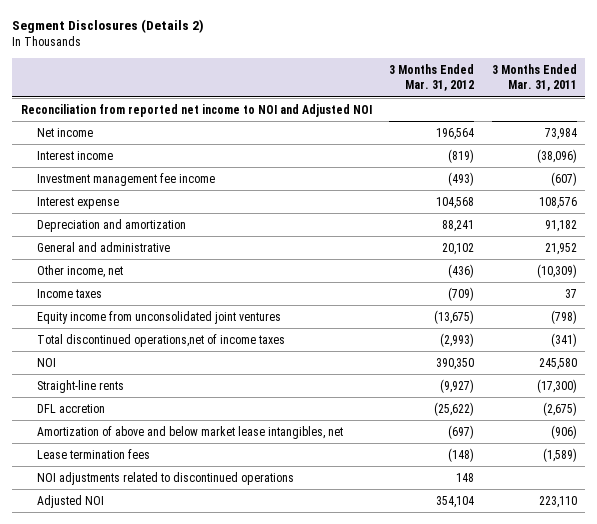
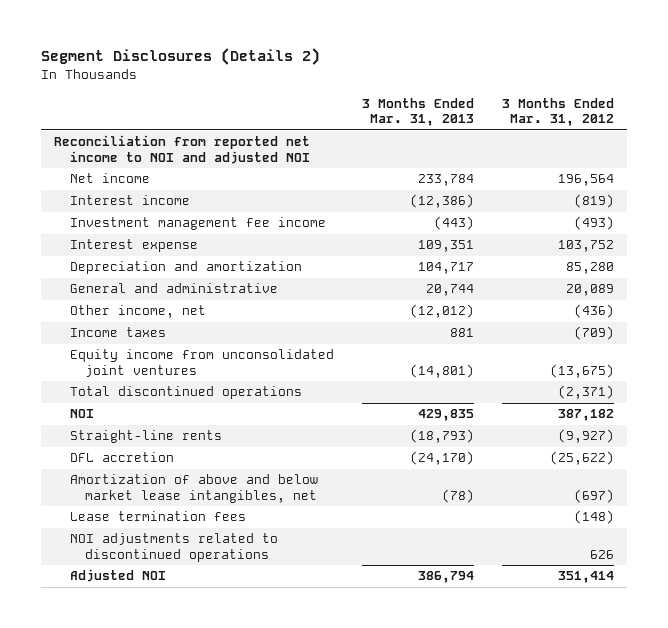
[491,64,577,92] 3 Months Ended Mar. 31, 2011 -> none
none -> [361,97,474,127] 3 Months Ended Mar. 31, 2013
[20,103,372,117] Reconciliation from reported net income to NOI and Adjusted NOI -> [54,135,311,165] Reconciliation from reported net income to NOI and adjusted NOI
[436,196,475,209] 104,568 -> [557,240,614,253] 103,752
[442,219,475,232] 88,241 -> [565,262,614,275] 85,280
[442,242,475,255] 20,102 -> [565,284,614,297] 20,089
[37,333,286,347] Total discontinued operations,net of income taxes -> [69,386,302,400] Total discontinued operations
[440,332,475,347] (2,993) -> [557,385,614,400] (2,371)
[436,357,475,370] 390,350 -> [557,409,614,422] 387,182
[456,472,475,482] 148 -> [589,550,614,560] 626
[436,495,475,508] 354,104 -> [557,571,614,584] 351,414

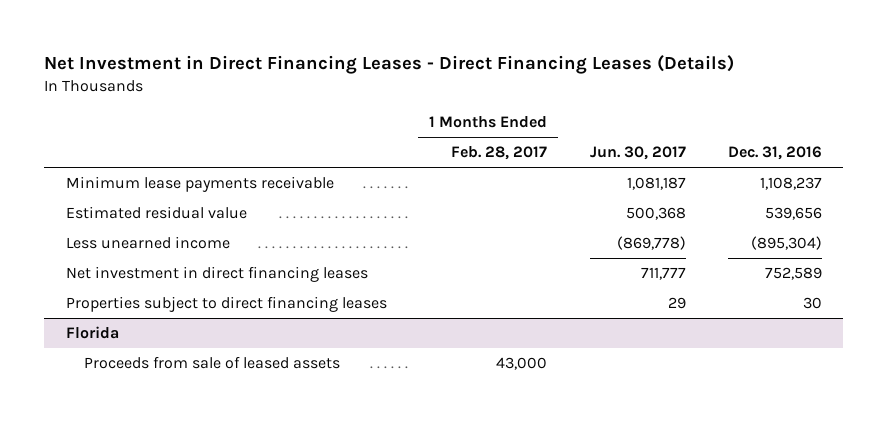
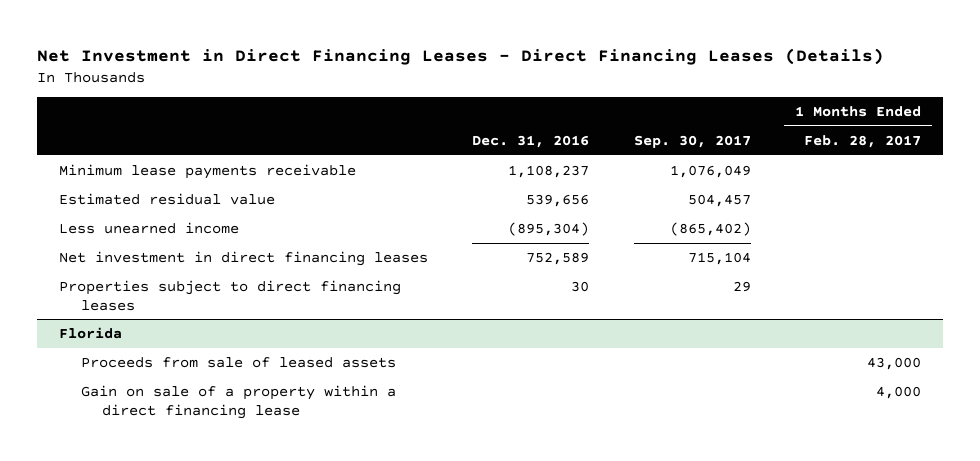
[589,146,686,161] Jun. 30, 2017 -> none
none -> [633,134,751,148] Sep. 30, 2017
none -> [80,384,396,419] Gain on sale of a property within a direct financing lease

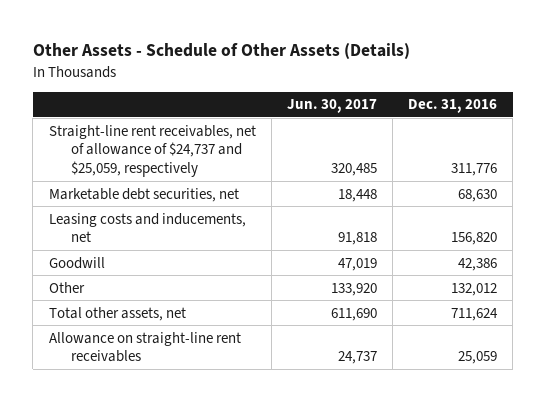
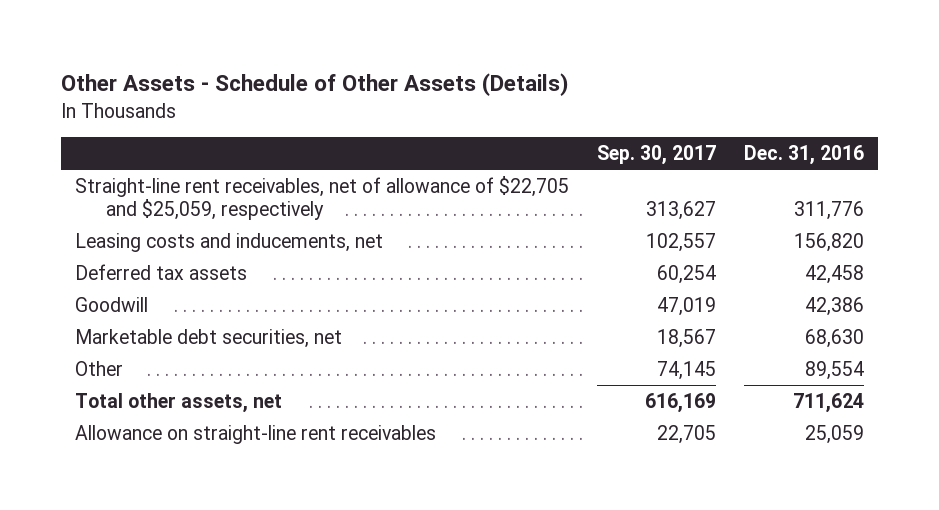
[286,99,377,114] Jun. 30, 2017 -> none
none -> [597,145,717,166] Sep. 30, 2017
[48,124,256,178] Straight-line rent receivables, net of allowance of $24,737 and $25,059, respectively -> [75,175,570,220] Straight-line rent receivables, net of allowance of $22,705 and $25,059, respectively
none -> [75,263,248,280] Deferred tax assets
[48,187,239,202] Marketable debt securities, net -> [75,328,343,348] Marketable debt securities, net
[451,282,498,296] 132,012 -> [805,360,865,380] 89,554

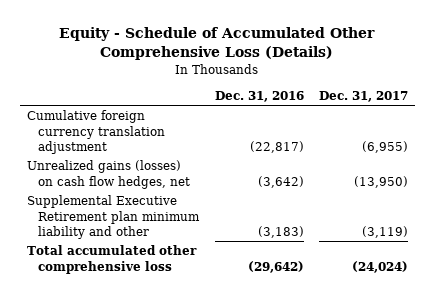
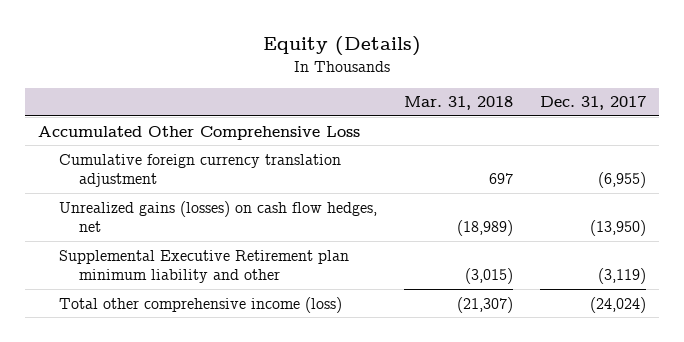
[59,27,376,61] Equity - Schedule of Accumulated Other Comprehensive Loss (Details) -> [263,35,422,56] Equity (Details)
[214,91,304,103] Dec. 31, 2016 -> none
none -> [403,96,513,111] Mar. 31, 2018
none -> [38,125,361,140] Accumulated Other Comprehensive Loss
[27,245,198,274] Total accumulated other comprehensive loss -> [58,296,342,313] Total other comprehensive income (loss)

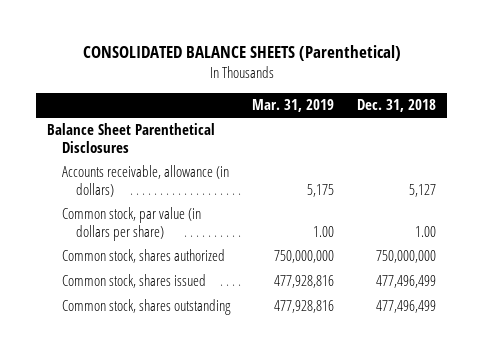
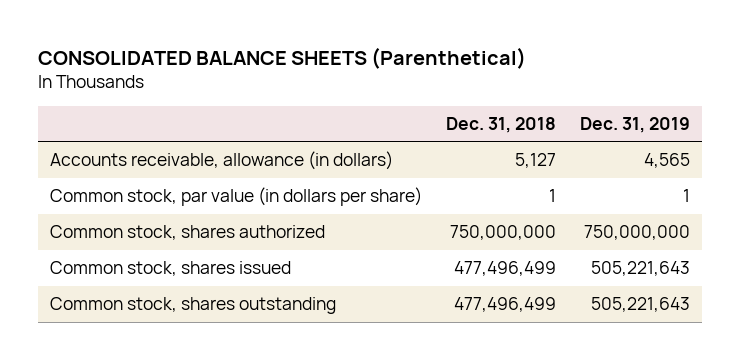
[252,99,335,113] Mar. 31, 2019 -> none
none -> [580,117,691,134] Dec. 31, 2019
[47,123,216,153] Balance Sheet Parenthetical Disclosures -> none
[414,225,436,237] 1.00 -> [549,189,557,203] 1

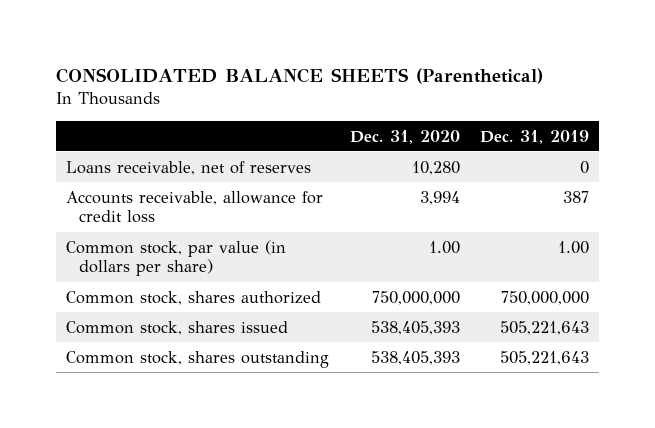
[446,117,557,134] Dec. 31, 2018 -> none
none -> [349,129,460,144] Dec. 31, 2020
[49,151,393,171] Accounts receivable, allowance (in dollars) -> none
none -> [66,160,312,175] Loans receivable, net of reserves
none -> [66,190,324,224] Accounts receivable, allowance for credit loss
[683,189,691,203] 1 -> [558,240,590,254] 1.00

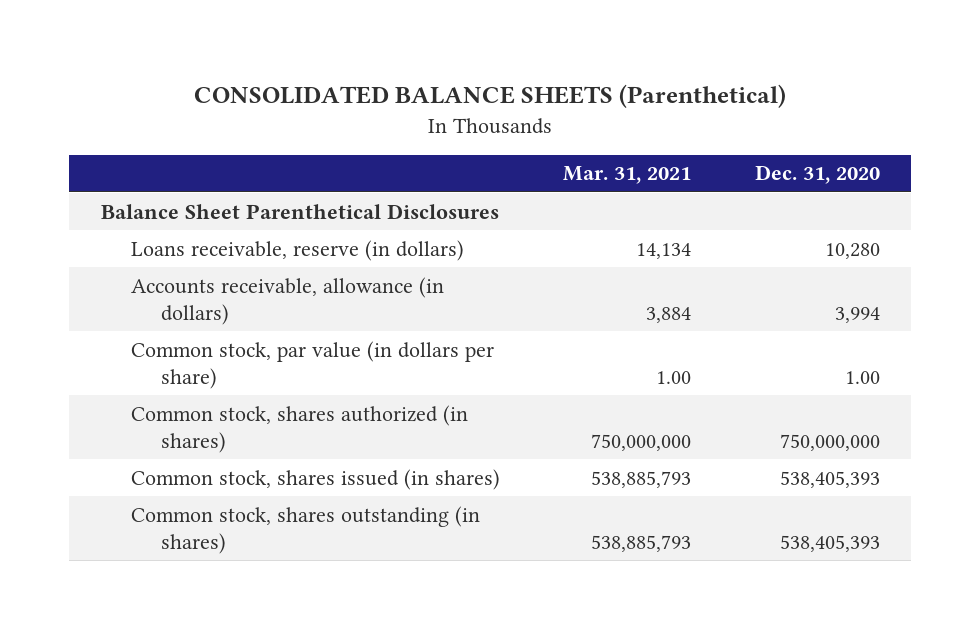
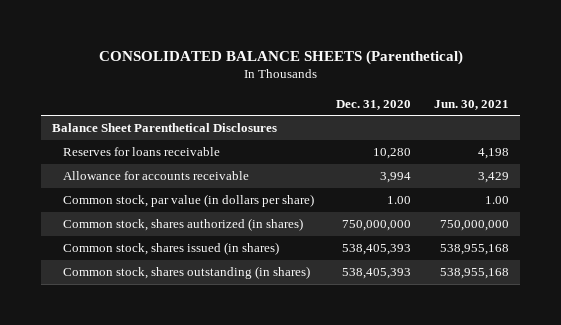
[563,166,692,185] Mar. 31, 2021 -> none
none -> [433,99,509,110] Jun. 30, 2021
[131,239,465,261] Loans receivable, reserve (in dollars) -> [62,147,220,157] Reserves for loans receivable
[131,276,445,325] Accounts receivable, allowance (in dollars) -> [62,171,249,181] Allowance for accounts receivable

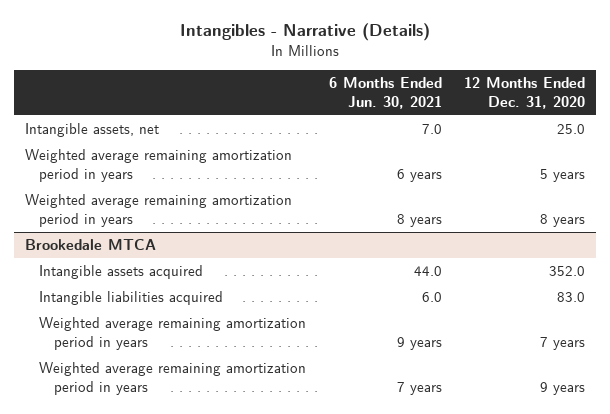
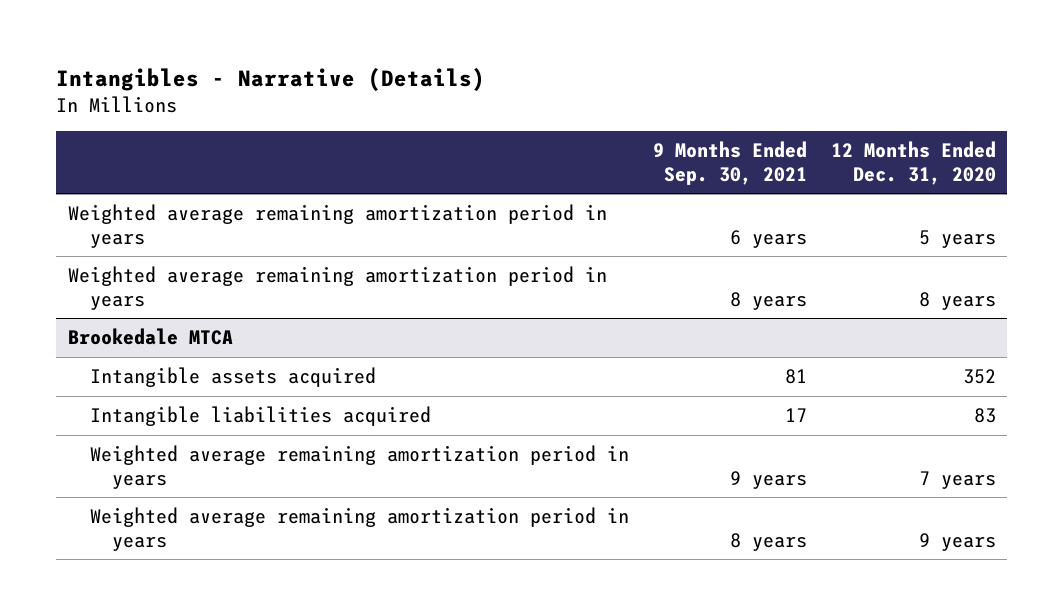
[328,77,442,109] 6 Months Ended Jun. 30, 2021 -> none
none -> [652,140,807,185] 9 Months Ended Sep. 30, 2021
[25,123,160,138] Intangible assets, net -> none
[549,266,586,277] 352.0 -> [962,368,996,384] 352
[557,292,586,303] 83.0 -> [973,407,996,423] 83

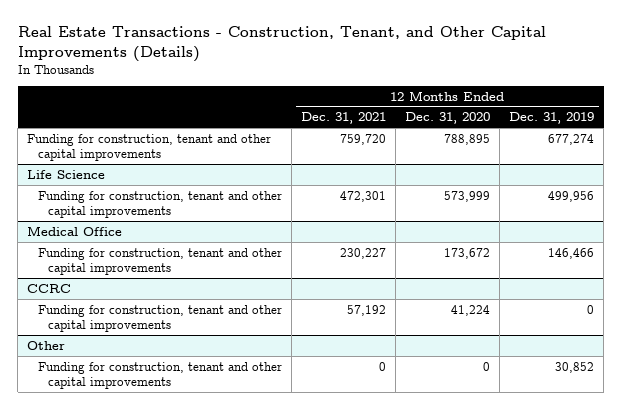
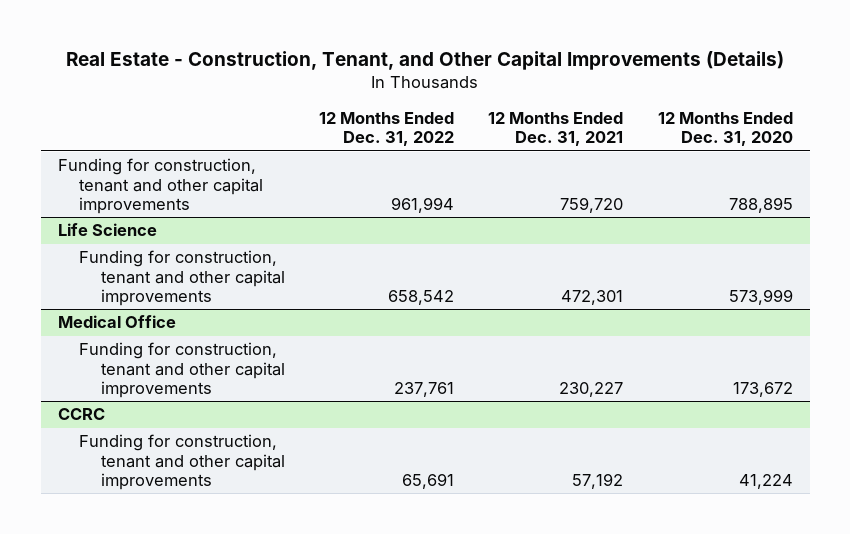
[17,26,546,62] Real Estate Transactions - Construction, Tenant, and Other Capital Improvements (Details) -> [66,51,785,71] Real Estate - Construction, Tenant, and Other Capital Improvements (Details)
[508,112,594,125] Dec. 31, 2019 -> none
none -> [319,112,455,147] 12 Months Ended Dec. 31, 2022
[27,340,66,350] Other -> none
[37,361,282,389] Funding for construction, tenant and other capital improvements -> none

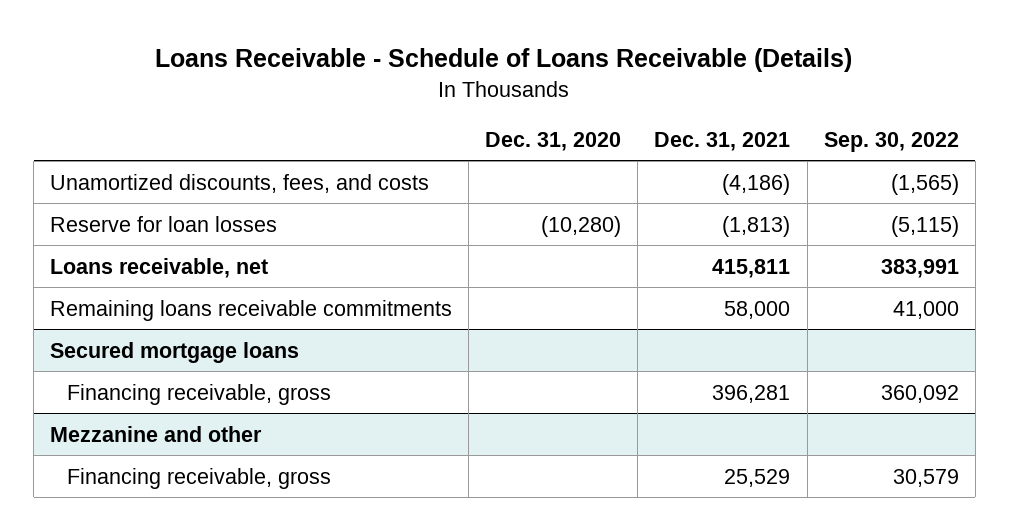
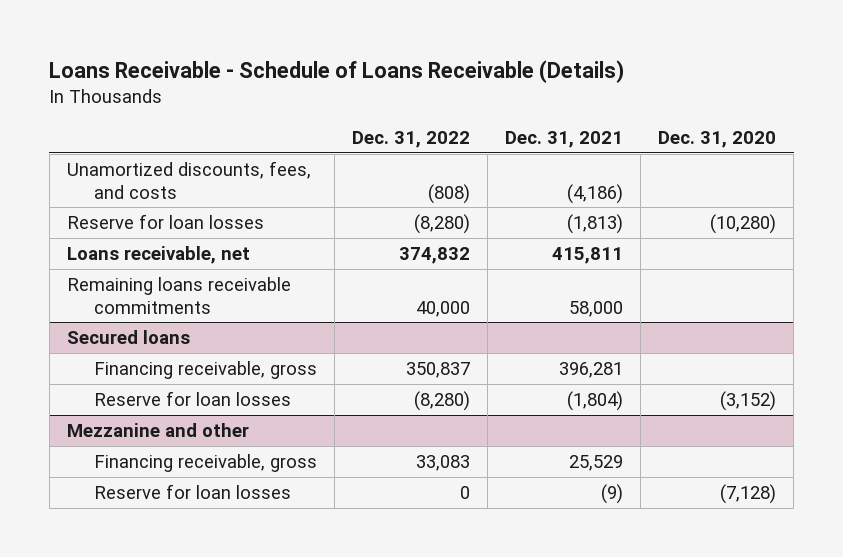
[823,131,959,152] Sep. 30, 2022 -> none
none -> [352,130,471,148] Dec. 31, 2022
[50,341,300,363] Secured mortgage loans -> [66,330,190,345] Secured loans
none -> [94,391,292,407] Reserve for loan losses
none -> [94,484,292,500] Reserve for loan losses

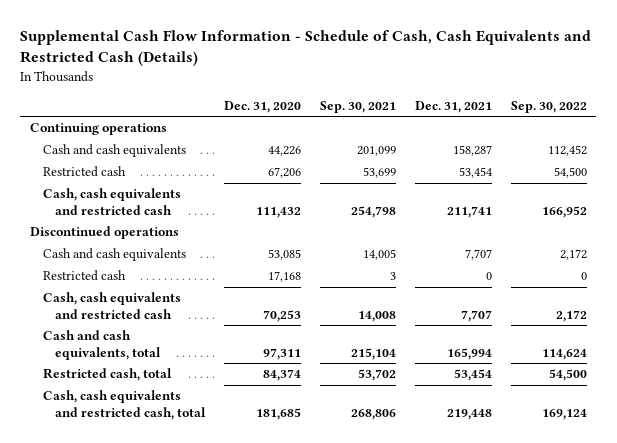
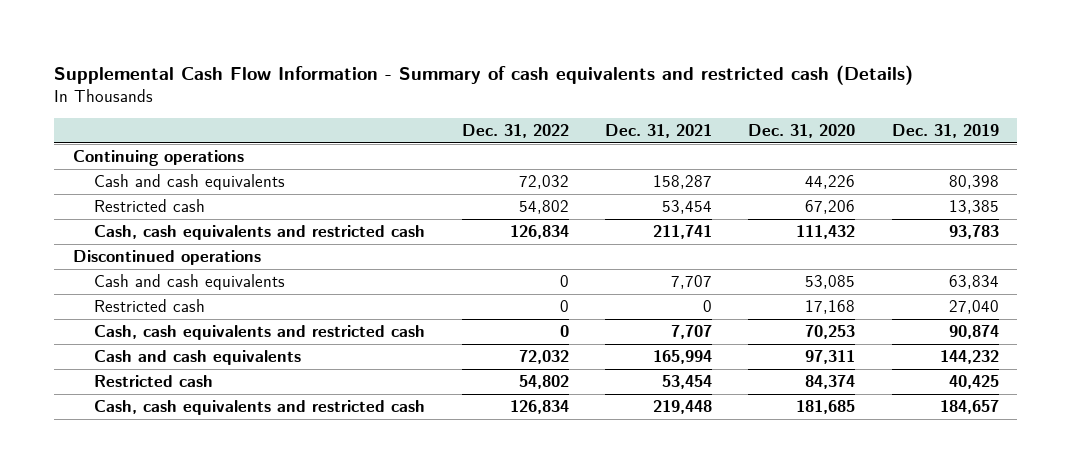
[20,30,592,67] Supplemental Cash Flow Information - Schedule of Cash, Cash Equivalents and Restricted Cash (Details) -> [54,64,914,85] Supplemental Cash Flow Information - Summary of cash equivalents and restricted cash (Details)
[319,100,396,113] Sep. 30, 2021 -> none
[510,100,587,113] Sep. 30, 2022 -> none
none -> [461,124,569,139] Dec. 31, 2022
none -> [891,124,999,139] Dec. 31, 2019
[42,330,162,360] Cash and cash equivalents, total -> [94,350,302,366] Cash and cash equivalents
[42,368,172,382] Restricted cash, total -> [94,375,214,388] Restricted cash
[42,390,207,420] Cash, cash equivalents and restricted cash, total -> [94,400,426,416] Cash, cash equivalents and restricted cash

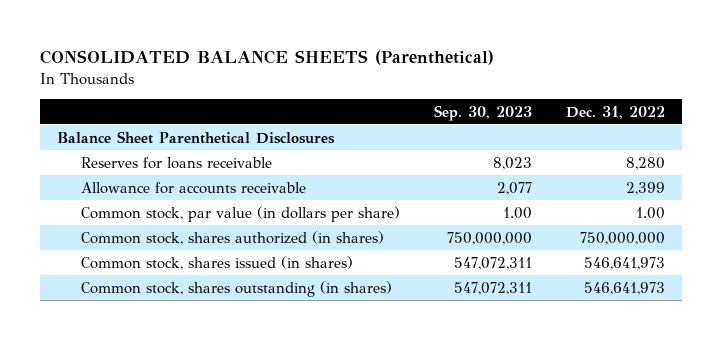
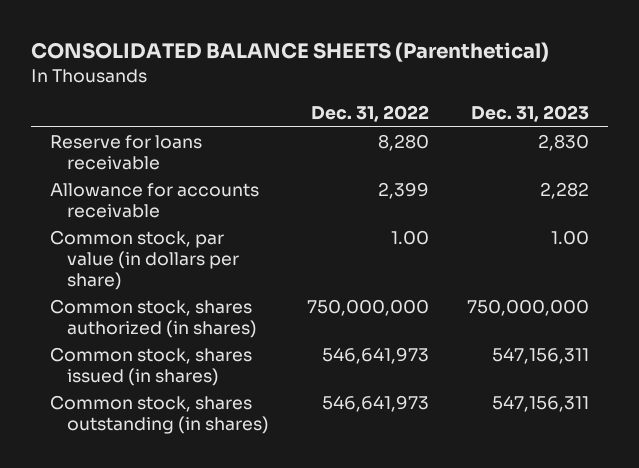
[433,104,532,121] Sep. 30, 2023 -> none
none -> [470,105,589,123] Dec. 31, 2023
[56,130,335,144] Balance Sheet Parenthetical Disclosures -> none
[80,156,272,169] Reserves for loans receivable -> [49,135,202,170] Reserve for loans receivable

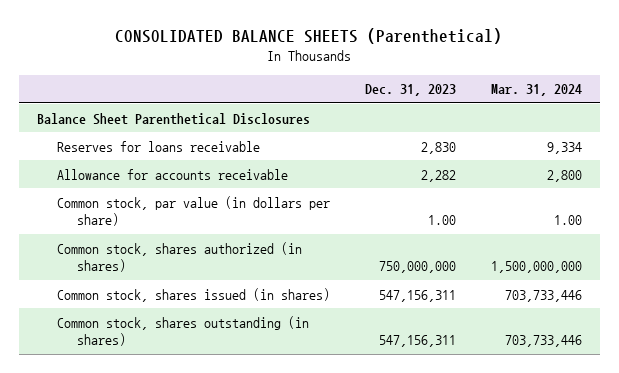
[310,105,429,123] Dec. 31, 2022 -> none
none -> [490,84,582,97] Mar. 31, 2024
none -> [36,112,310,125] Balance Sheet Parenthetical Disclosures
[49,135,202,170] Reserve for loans receivable -> [56,140,260,152] Reserves for loans receivable

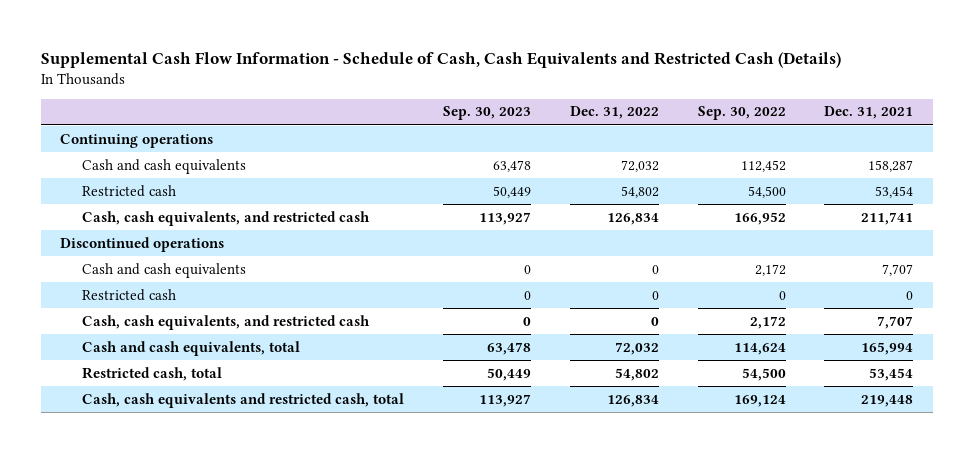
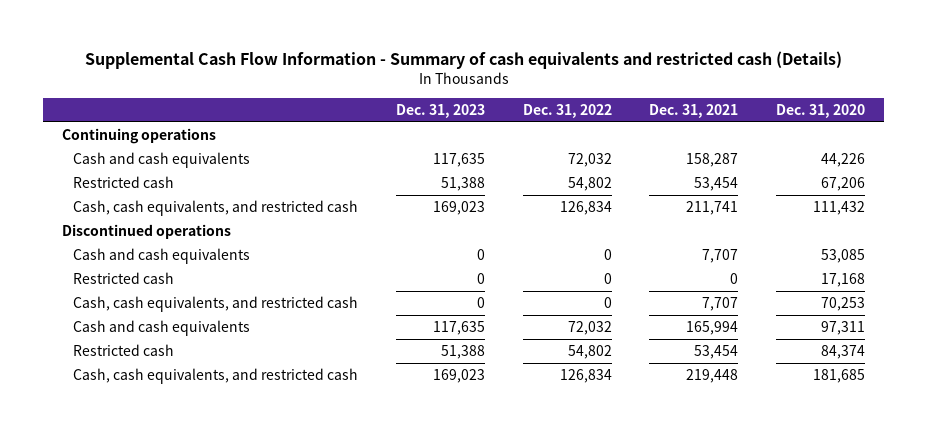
[40,51,841,68] Supplemental Cash Flow Information - Schedule of Cash, Cash Equivalents and Restricted Cash (Details) -> [84,50,842,69] Supplemental Cash Flow Information - Summary of cash equivalents and restricted cash (Details)
[443,106,532,121] Sep. 30, 2023 -> none
[697,106,786,121] Sep. 30, 2022 -> none
none -> [396,103,486,118] Dec. 31, 2023
none -> [775,103,865,118] Dec. 31, 2020
[82,340,301,356] Cash and cash equivalents, total -> [73,320,251,337] Cash and cash equivalents
[82,366,223,381] Restricted cash, total -> [73,344,175,357] Restricted cash
[82,392,405,408] Cash, cash equivalents and restricted cash, total -> [73,368,359,385] Cash, cash equivalents, and restricted cash

